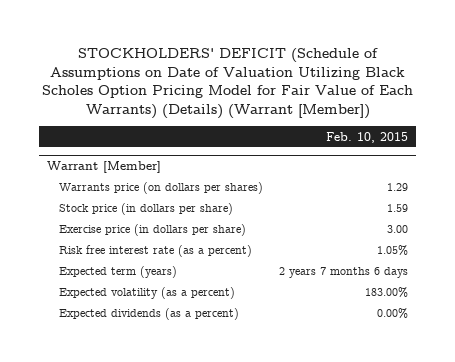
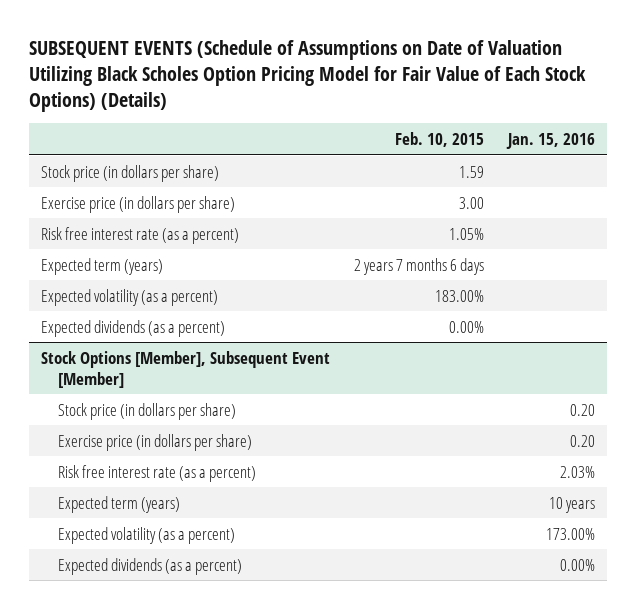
[41,47,413,119] STOCKHOLDERS' DEFICIT (Schedule of Assumptions on Date of Valuation Utilizing Black Scholes Option Pricing Model for Fair Value of Each Warrants) (Details) (Warrant [Member]) -> [28,39,586,112] SUBSEQUENT EVENTS (Schedule of Assumptions on Date of Valuation Utilizing Black Scholes Option Pricing Model for Fair Value of Each Stock Options) (Details)
none -> [506,132,596,149] Jan. 15, 2016
[47,161,162,174] Warrant [Member] -> none
[59,181,264,194] Warrants price (on dollars per shares) -> none
none -> [40,350,330,388] Stock Options [Member], Subsequent Event [Member]
none -> [57,402,236,420] Stock price (in dollars per share)
none -> [57,433,252,451] Exercise price (in dollars per share)
none -> [57,464,256,482] Risk free interest rate (as a percent)
none -> [57,495,180,513] Expected term (years)
none -> [57,526,235,544] Expected volatility (as a percent)
none -> [57,557,242,575] Expected dividends (as a percent)

